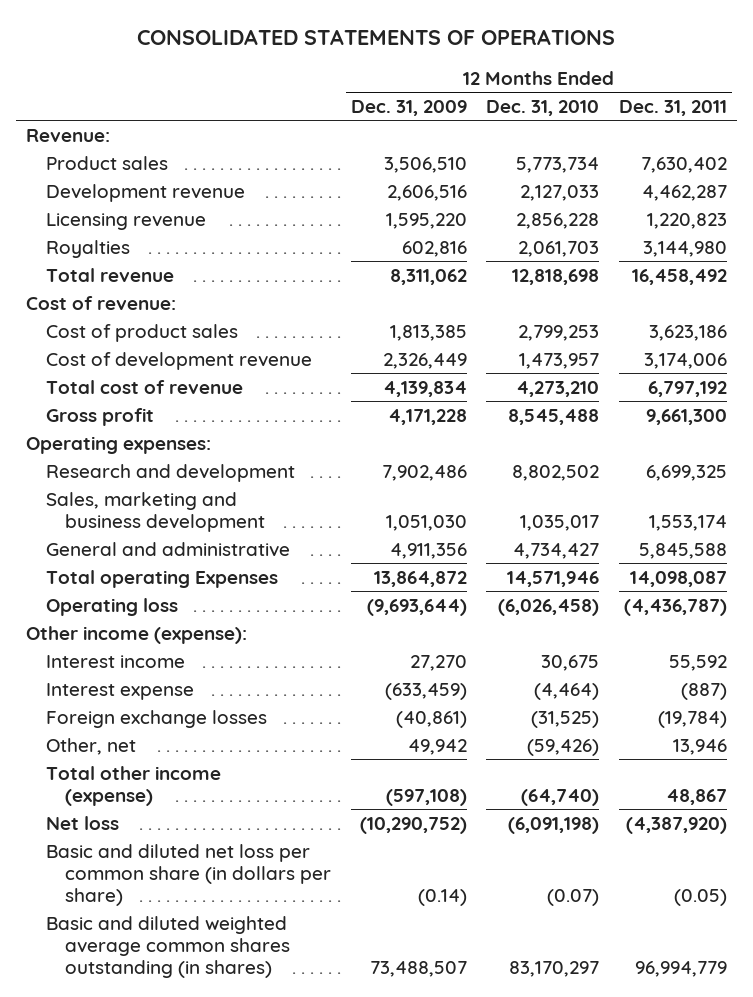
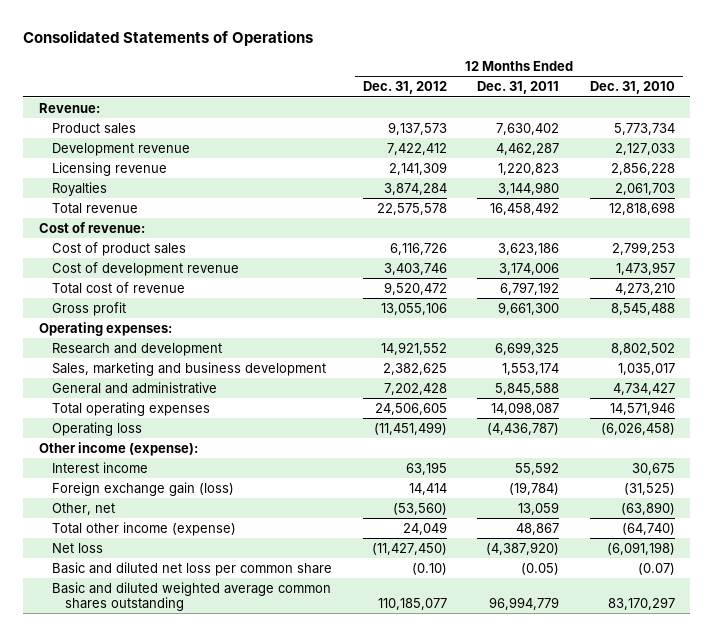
[137,29,616,46] CONSOLIDATED STATEMENTS OF OPERATIONS -> [23,30,314,47] Consolidated Statements of Operations
[350,99,467,116] Dec. 31, 2009 -> none
none -> [362,81,447,95] Dec. 31, 2012
[45,569,278,588] Total operating Expenses -> [51,401,210,416] Total operating expenses
[45,682,194,700] Interest expense -> none
[45,709,267,728] Foreign exchange losses -> [51,481,234,496] Foreign exchange gain (loss)
[527,738,600,756] (59,426) -> [621,501,676,515] (63,890)
[672,738,727,755] 13,946 -> [518,501,560,515] 13,059
[45,843,332,906] Basic and diluted net loss per common share (in dollars per share) -> [51,561,332,576] Basic and diluted net loss per common share
[45,915,291,978] Basic and diluted weighted average common shares outstanding (in shares) -> [51,581,331,612] Basic and diluted weighted average common shares outstanding

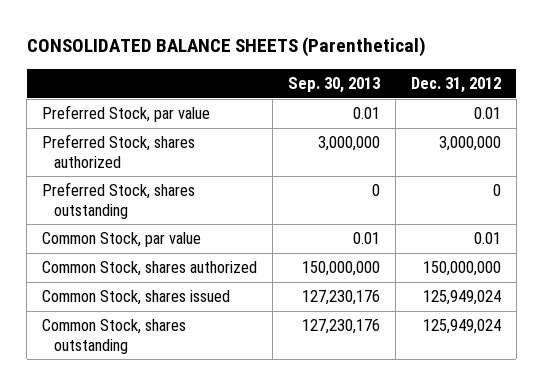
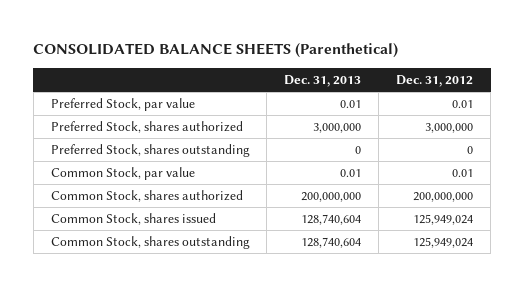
[287,77,380,94] Sep. 30, 2013 -> none
none -> [284,74,362,87] Dec. 31, 2013
[422,261,501,277] 150,000,000 -> [413,192,474,203] 200,000,000

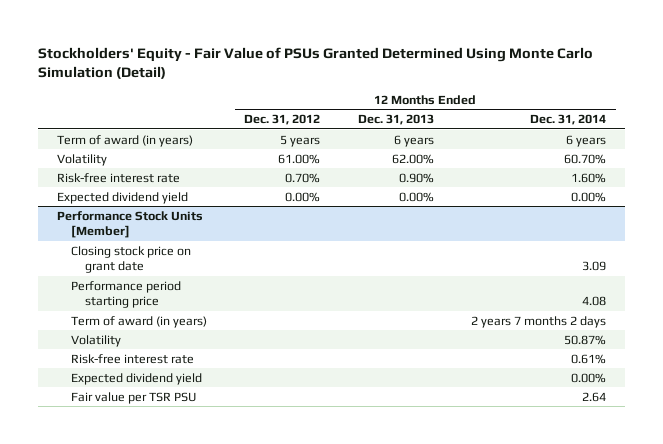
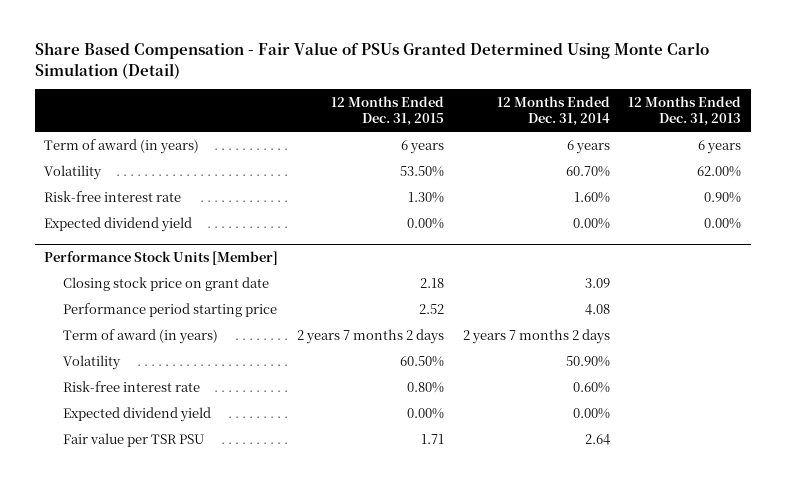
[37,46,593,80] Stockholders' Equity - Fair Value of PSUs Granted Determined Using Monte Carlo Simulation (Detail) -> [34,42,709,79] Share Based Compensation - Fair Value of PSUs Granted Determined Using Monte Carlo Simulation (Detail)
[244,114,321,126] Dec. 31, 2012 -> none
none -> [330,95,444,126] 12 Months Ended Dec. 31, 2015
[564,334,607,345] 50.87% -> [565,355,610,367] 50.90%
[571,353,607,364] 0.61% -> [572,381,610,393] 0.60%

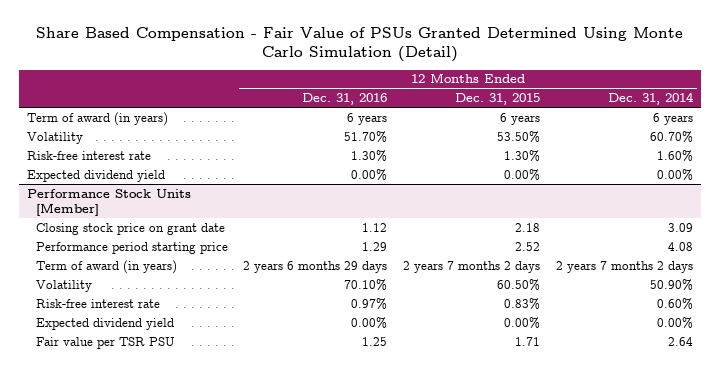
[628,95,742,126] 12 Months Ended Dec. 31, 2013 -> none
none -> [302,93,388,106] Dec. 31, 2016
[406,381,444,393] 0.80% -> [504,297,541,310] 0.83%

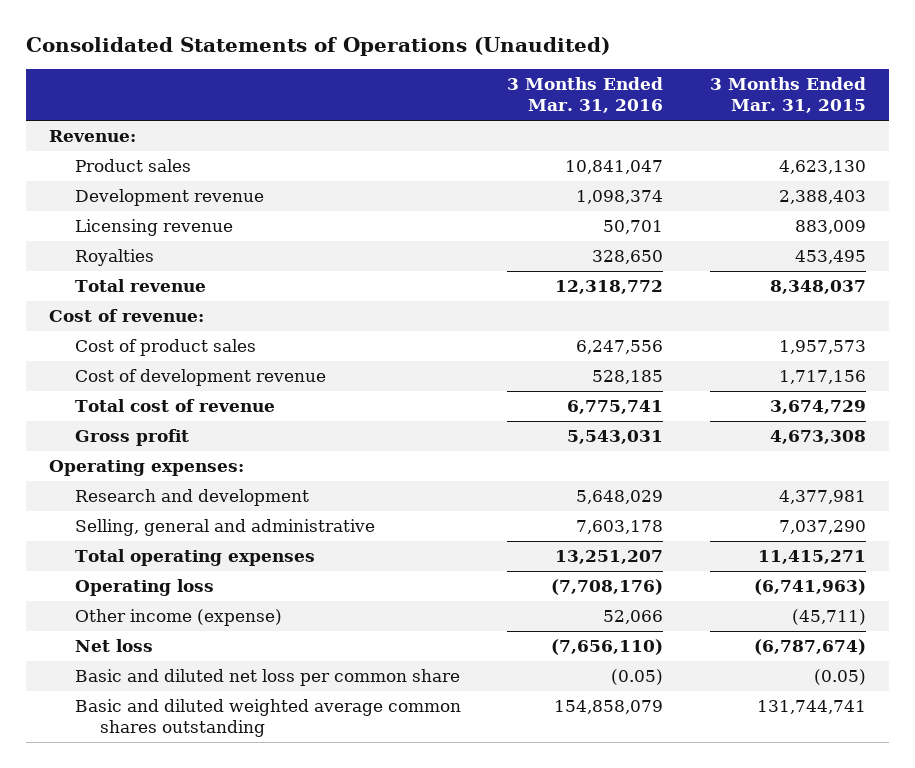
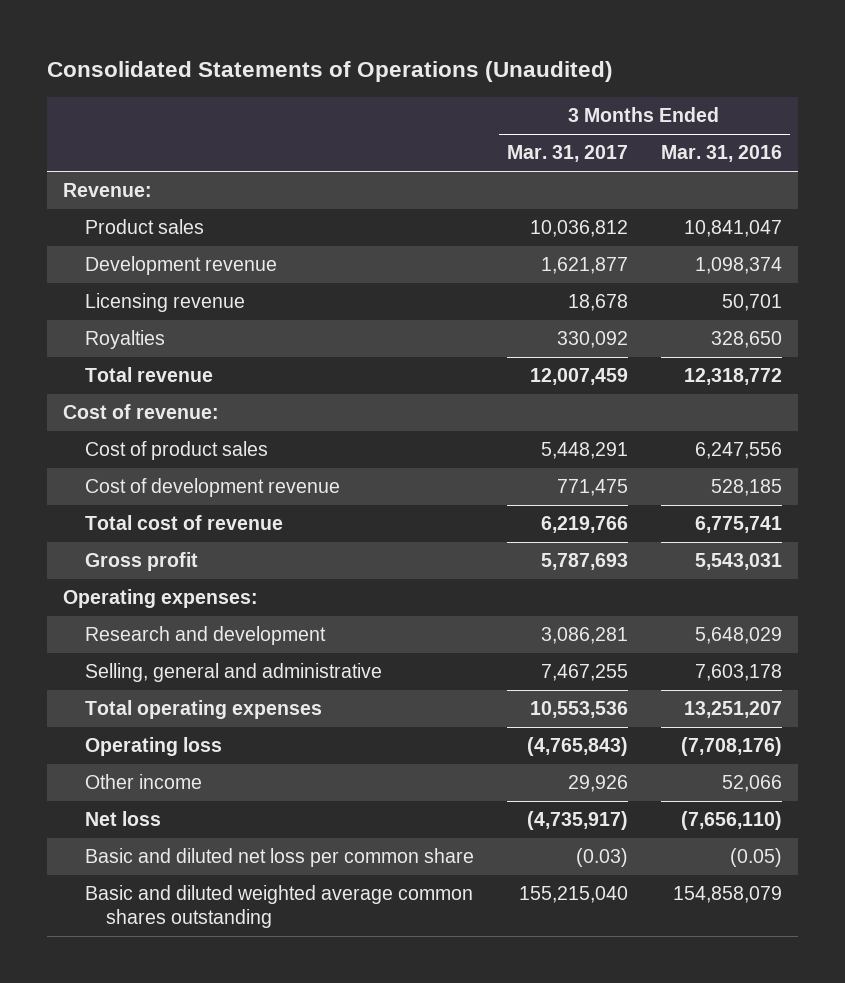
[709,76,866,114] 3 Months Ended Mar. 31, 2015 -> none
none -> [506,145,628,163] Mar. 31, 2017
[74,609,282,627] Other income (expense) -> [84,774,202,790] Other income

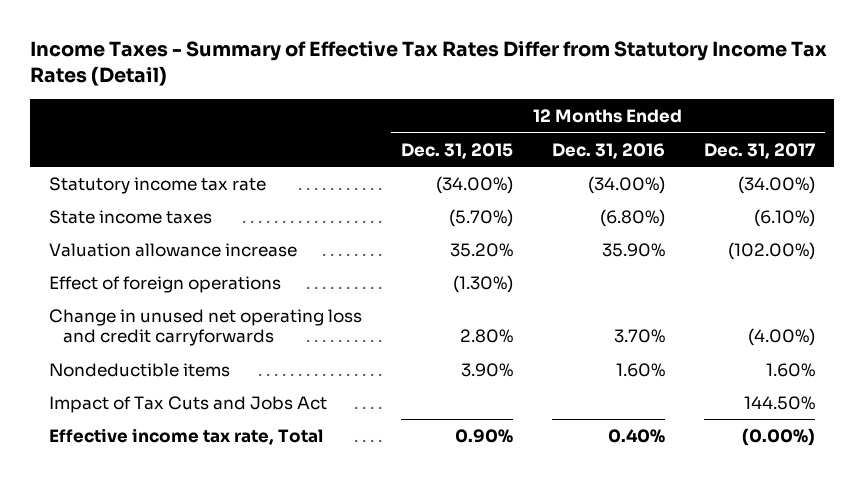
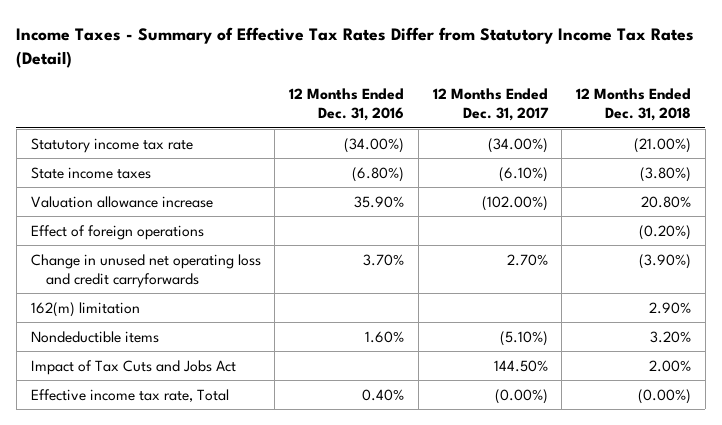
[401,142,514,159] Dec. 31, 2015 -> none
none -> [576,87,692,122] 12 Months Ended Dec. 31, 2018
[747,328,815,347] (4.00%) -> [506,253,548,266] 2.70%
none -> [30,301,140,317] 162(m) limitation
[765,362,815,377] 1.60% -> [499,330,548,346] (5.10%)

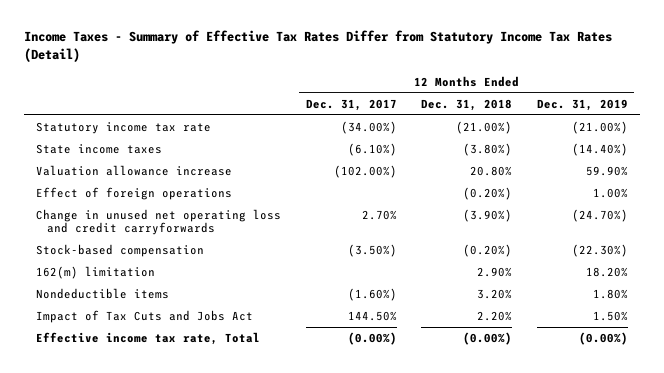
[289,87,405,122] 12 Months Ended Dec. 31, 2016 -> none
none -> [536,98,628,111] Dec. 31, 2019
none -> [35,243,204,257] Stock-based compensation
[499,330,548,346] (5.10%) -> [347,287,397,301] (1.60%)
[649,359,692,372] 2.00% -> [477,310,513,321] 2.20%

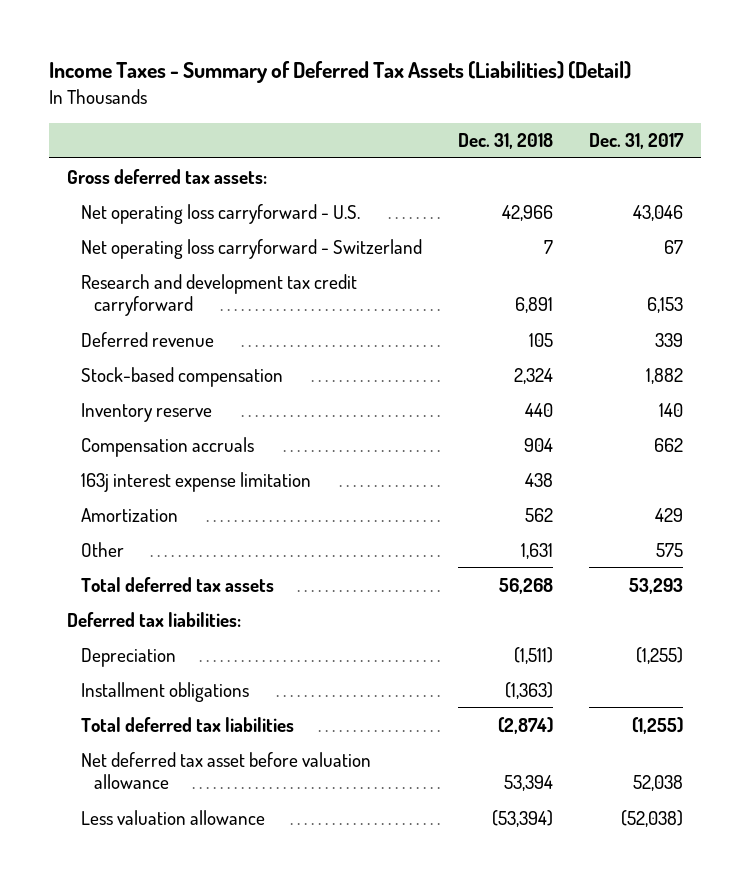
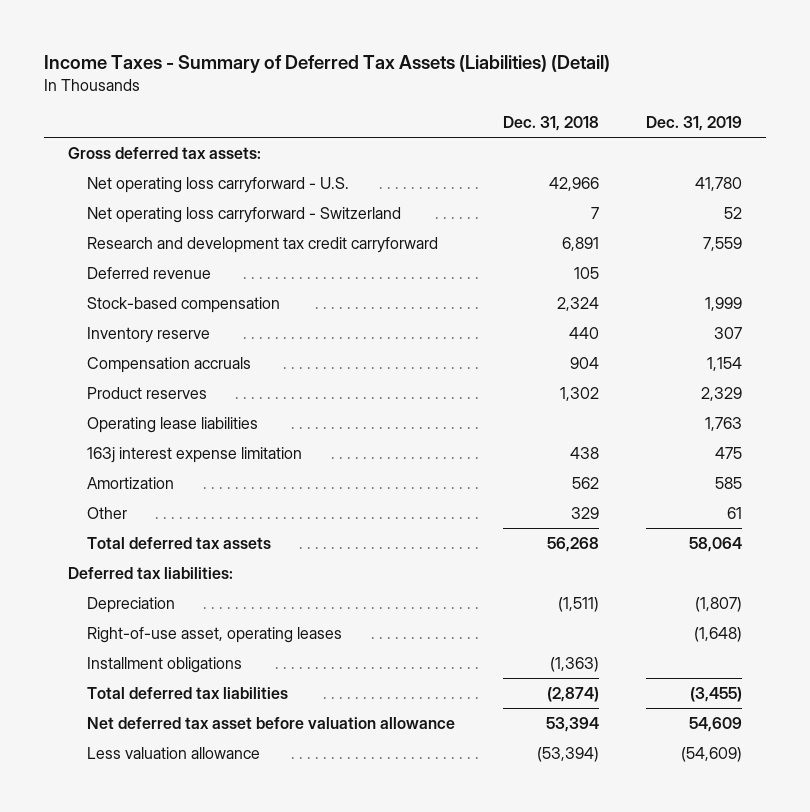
[588,133,684,150] Dec. 31, 2017 -> none
none -> [646,115,743,131] Dec. 31, 2019
none -> [86,387,207,400] Product reserves
none -> [86,417,258,434] Operating lease liabilities
[520,542,553,559] 1,631 -> [570,507,599,520] 329
none -> [86,627,342,644] Right-of-use asset, operating leases

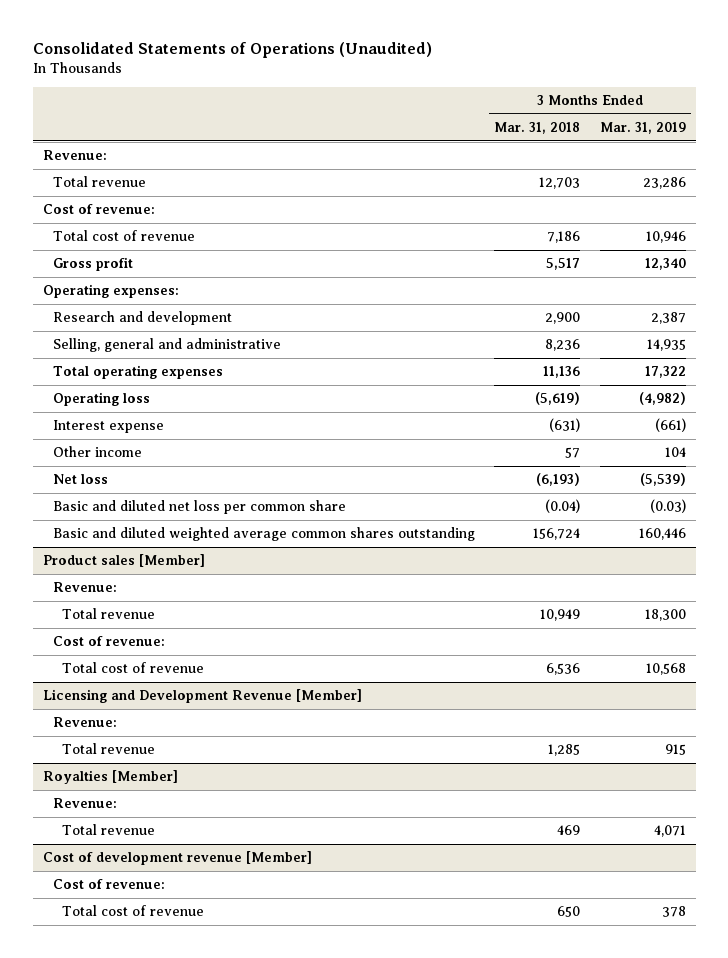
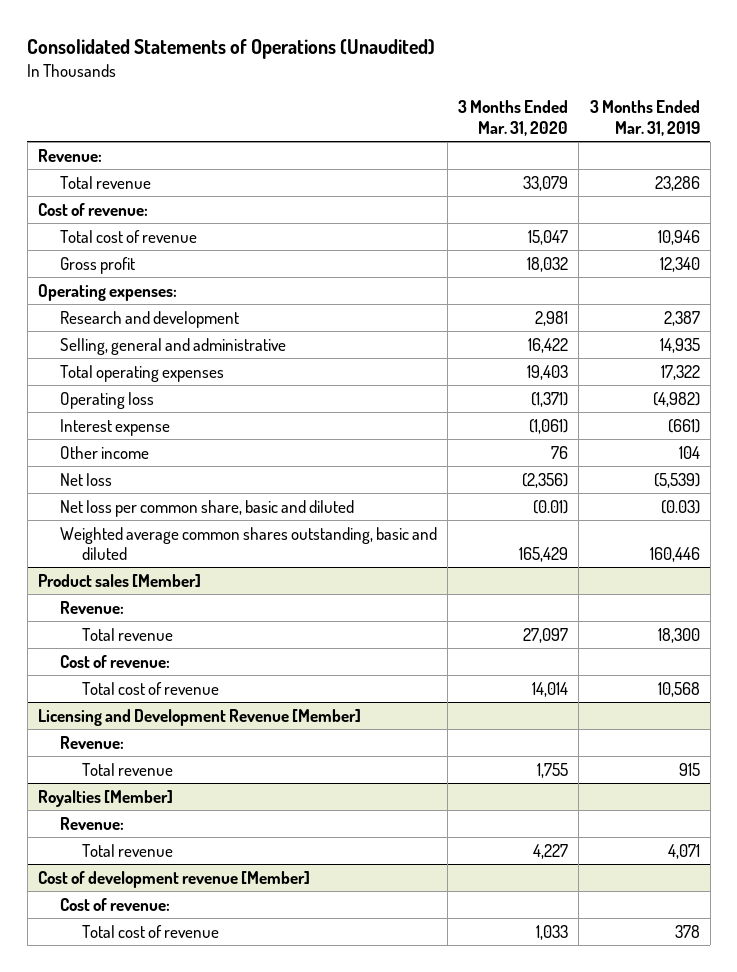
[494,122,581,135] Mar. 31, 2018 -> none
none -> [458,100,569,137] 3 Months Ended Mar. 31, 2020
[52,500,346,515] Basic and diluted net loss per common share -> [59,499,354,517] Net loss per common share, basic and diluted
[52,527,475,542] Basic and diluted weighted average common shares outstanding -> [59,526,437,561] Weighted average common shares outstanding, basic and diluted

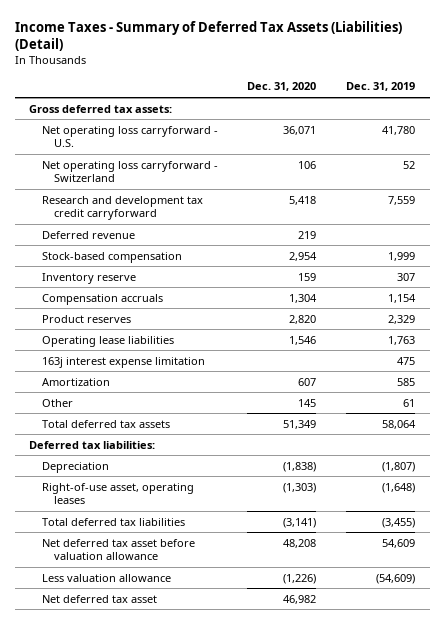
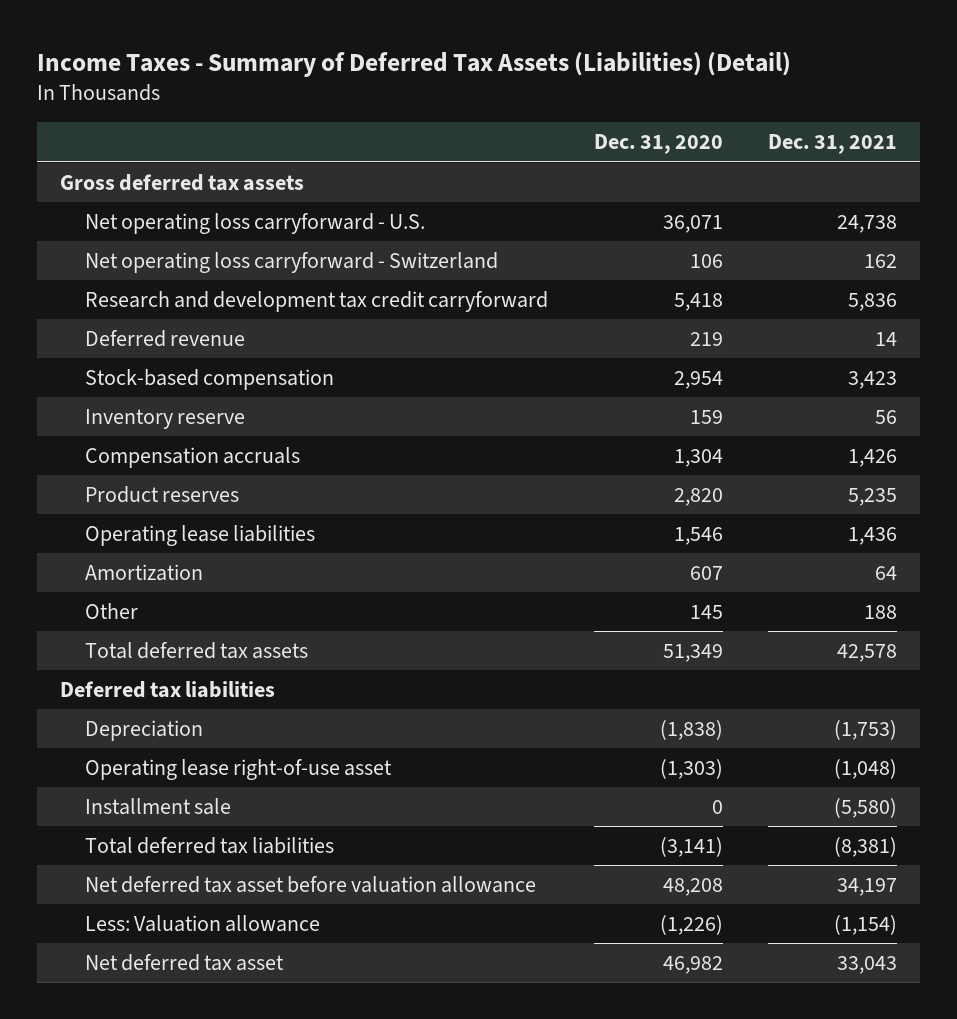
[346,82,416,92] Dec. 31, 2019 -> none
none -> [768,134,898,155] Dec. 31, 2021
[29,104,173,113] Gross deferred tax assets: -> [59,173,304,191] Gross deferred tax assets
[41,356,205,368] 163j interest expense limitation -> none
[29,440,156,449] Deferred tax liabilities: -> [59,680,275,698] Deferred tax liabilities
[41,482,194,504] Right-of-use asset, operating leases -> [84,758,392,780] Operating lease right-of-use asset
none -> [84,797,231,815] Installment sale
[41,573,171,582] Less valuation allowance -> [84,914,320,932] Less: Valuation allowance

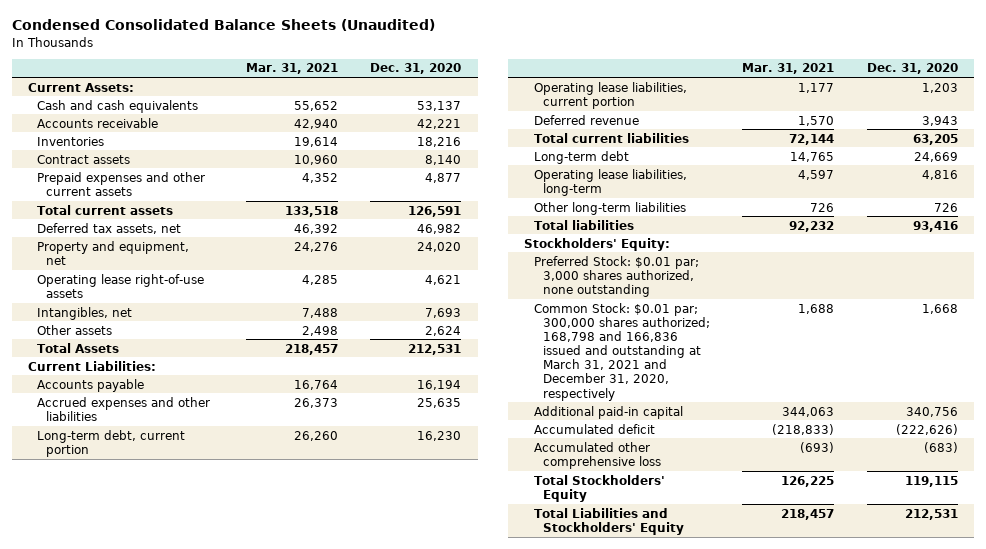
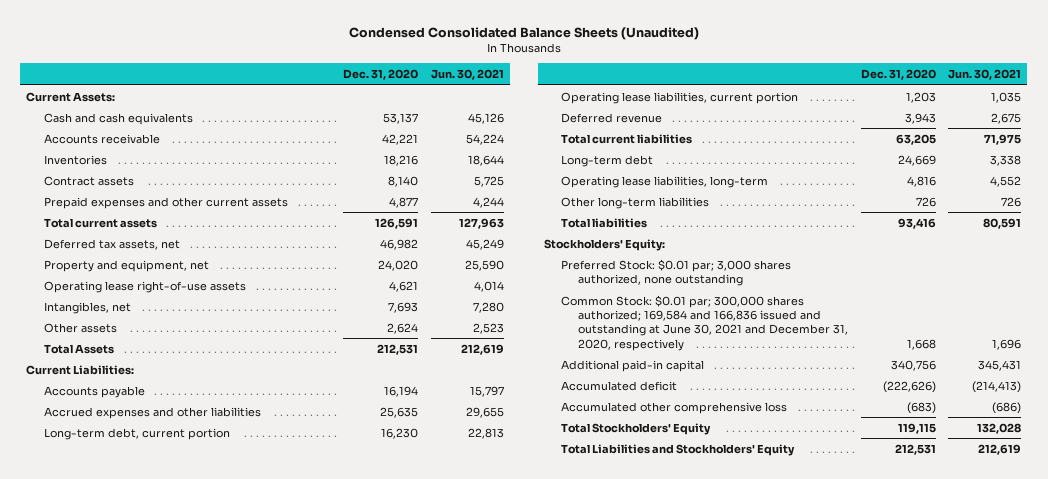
[245,63,338,75] Mar. 31, 2021 -> none
none -> [430,69,504,81] Jun. 30, 2021
[533,302,710,401] Common Stock: $0.01 par; 300,000 shares authorized; 168,798 and 166,836 issued and outstanding at March 31, 2021 and December 31, 2020, respectively -> [561,294,849,351] Common Stock: $0.01 par; 300,000 shares authorized; 169,584 and 166,836 issued and outstanding at June 30, 2021 and December 31, 2020, respectively

